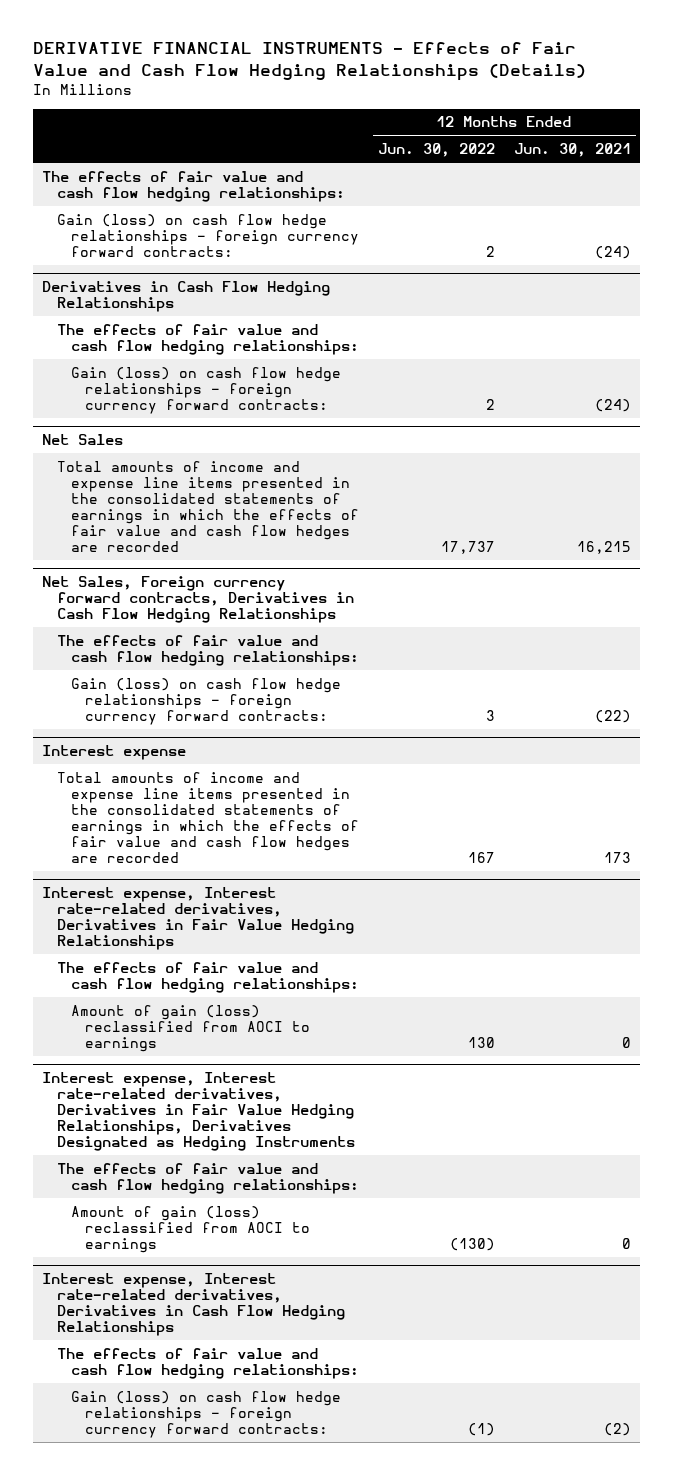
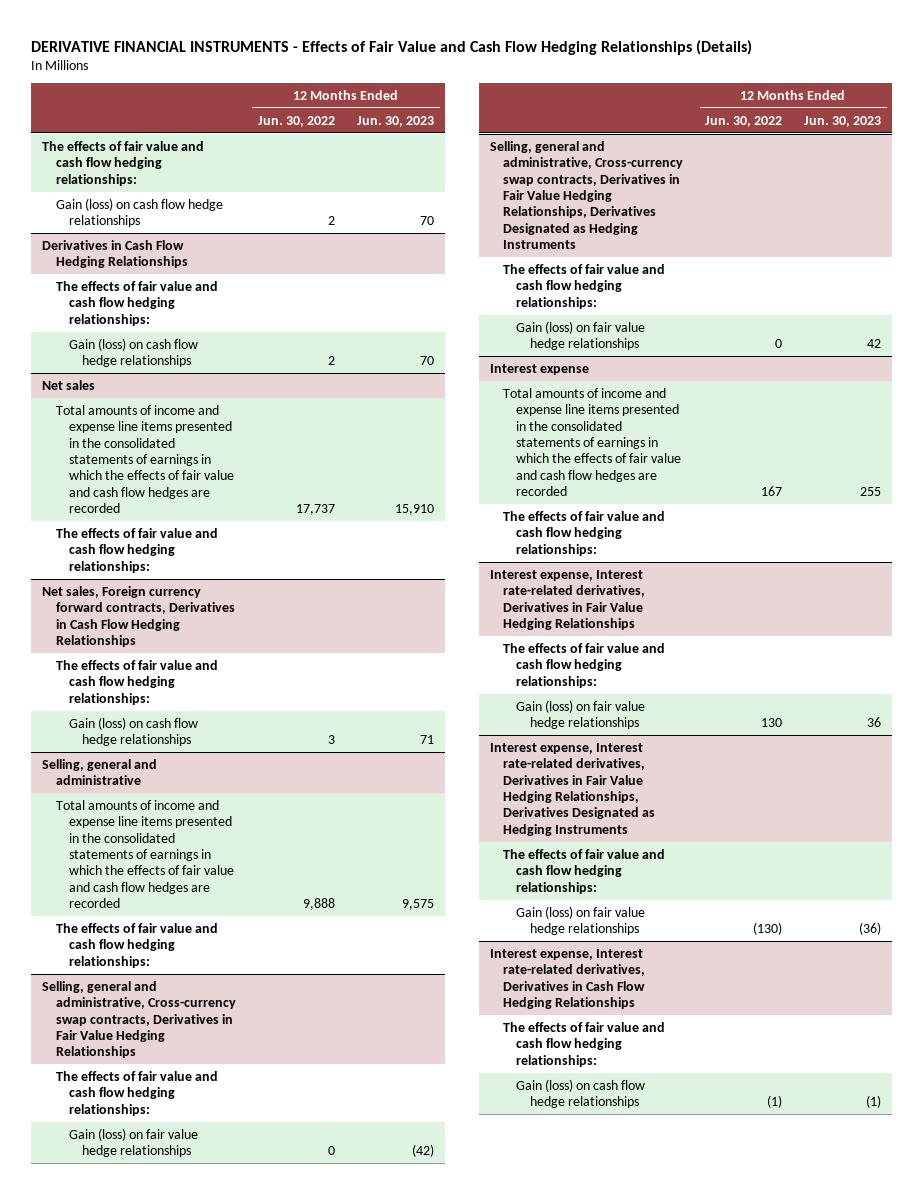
[513,143,631,158] Jun. 30, 2021 -> none
none -> [357,115,435,127] Jun. 30, 2023
[56,213,359,257] Gain (loss) on cash flow hedge relationships - foreign currency forward contracts: -> [55,197,223,228] Gain (loss) on cash flow hedge relationships
[70,366,341,414] Gain (loss) on cash flow hedge relationships - foreign currency forward contracts: -> [68,337,198,368] Gain (loss) on cash flow hedge relationships
[42,433,124,445] Net Sales -> [42,379,96,390] Net sales
[42,575,354,623] Net Sales, Foreign currency forward contracts, Derivatives in Cash Flow Hedging Relationships -> none
none -> [42,585,235,647] Net sales, Foreign currency forward contracts, Derivatives in Cash Flow Hedging Relationships
none -> [55,659,218,705] The effects of fair value and cash flow hedging relationships:
[70,677,341,725] Gain (loss) on cash flow hedge relationships - foreign currency forward contracts: -> [68,716,198,747] Gain (loss) on cash flow hedge relationships
none -> [42,758,158,786] Selling, general and administrative
none -> [55,799,234,909] Total amounts of income and expense line items presented in the consolidated statements of earnings in which the effects of fair value and cash flow hedges are recorded
none -> [55,922,218,968] The effects of fair value and cash flow hedging relationships:
none -> [42,980,236,1059] Selling, general and administrative, Cross-currency swap contracts, Derivatives in Fair Value Hedging Relationships
none -> [55,1070,218,1116] The effects of fair value and cash flow hedging relationships:
none -> [68,1127,198,1158] Gain (loss) on fair value hedge relationships
none -> [489,140,683,250] Selling, general and administrative, Cross-currency swap contracts, Derivatives in Fair Value Hedging Relationships, Derivatives Designated as Hedging Instruments
none -> [502,263,665,309] The effects of fair value and cash flow hedging relationships:
none -> [516,320,646,351] Gain (loss) on fair value hedge relationships
none -> [502,510,665,556] The effects of fair value and cash flow hedging relationships:
[70,1004,310,1052] Amount of gain (loss) reclassified from AOCI to earnings -> [516,699,646,730] Gain (loss) on fair value hedge relationships
[70,1205,310,1253] Amount of gain (loss) reclassified from AOCI to earnings -> [516,905,646,936] Gain (loss) on fair value hedge relationships
[70,1390,341,1438] Gain (loss) on cash flow hedge relationships - foreign currency forward contracts: -> [516,1078,646,1109] Gain (loss) on cash flow hedge relationships

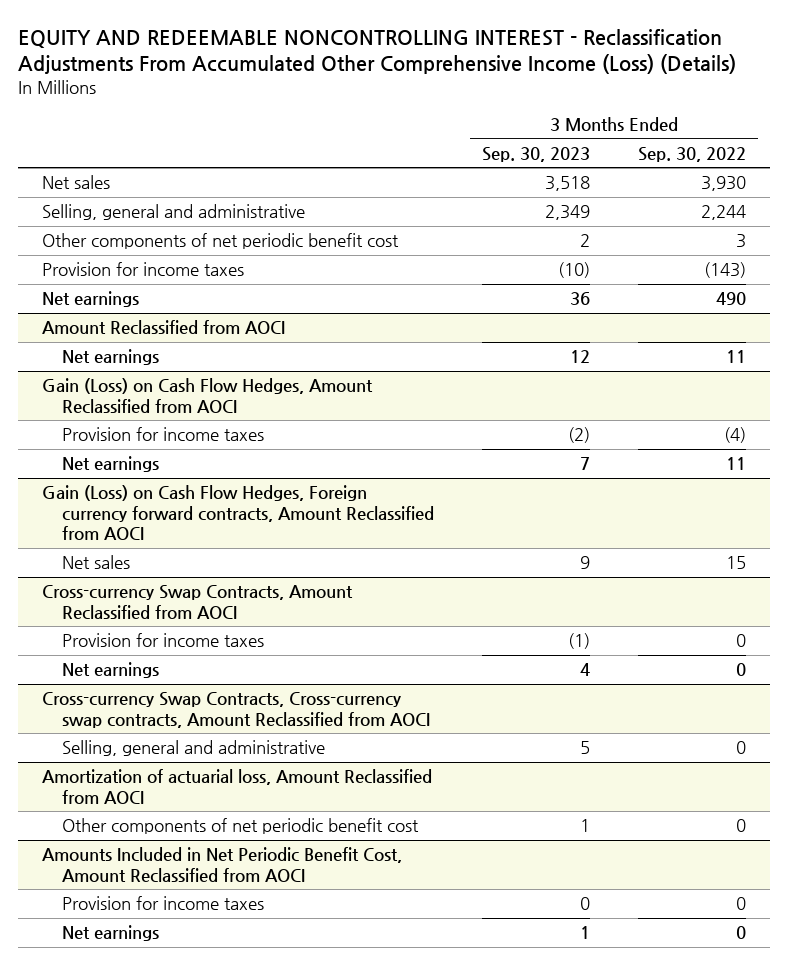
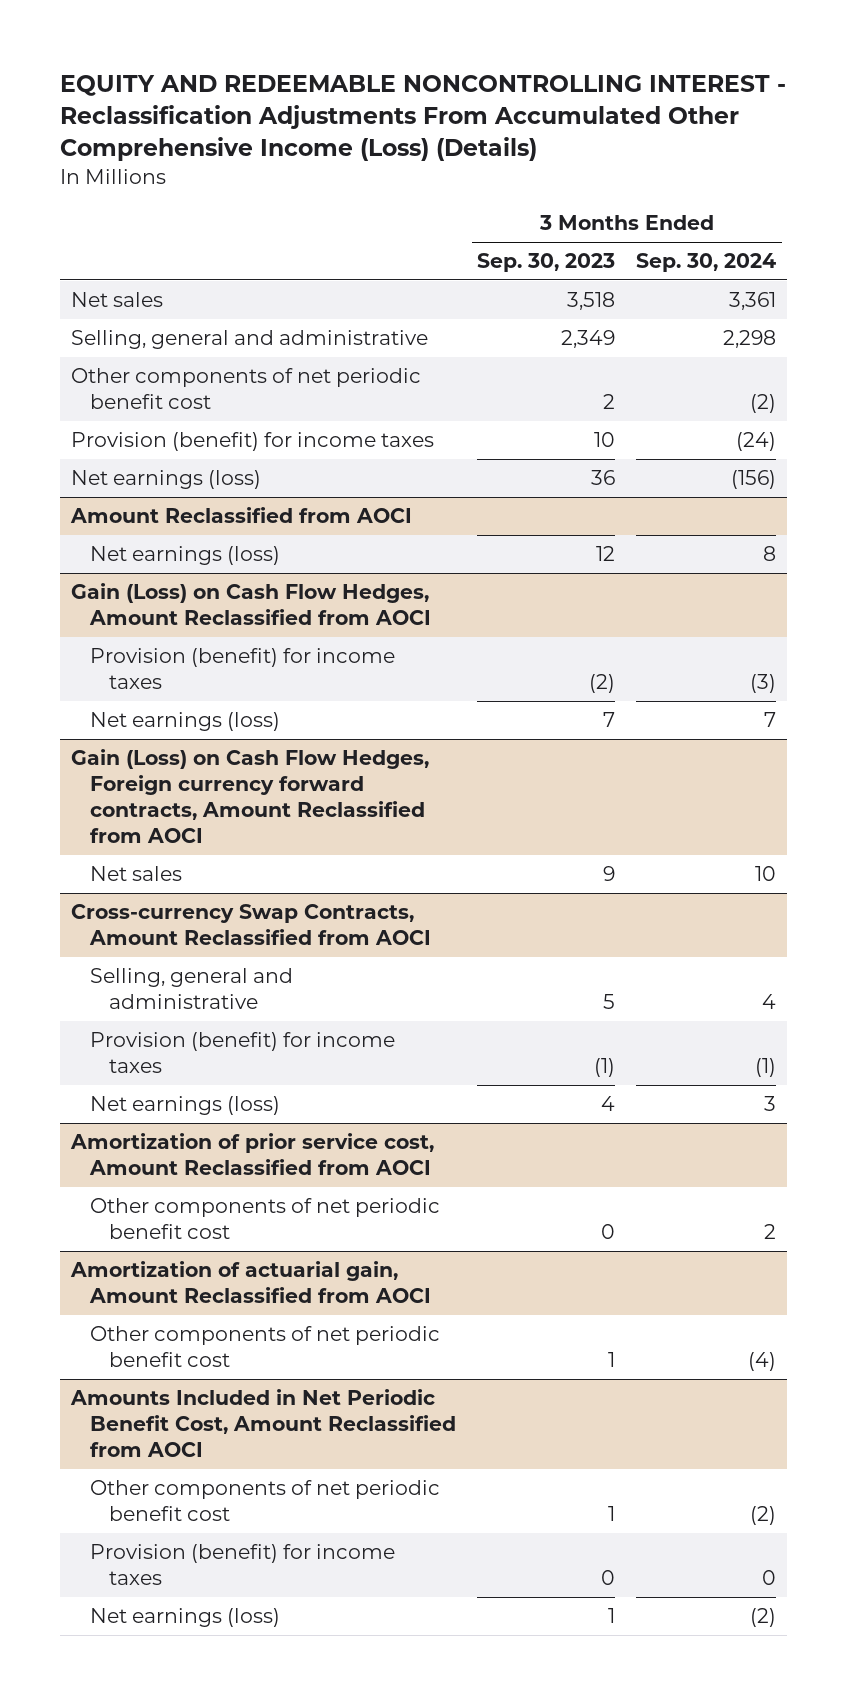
[637,146,746,162] Sep. 30, 2022 -> none
none -> [636,253,777,273] Sep. 30, 2024
[41,262,244,277] Provision for income taxes -> [70,432,434,452] Provision (benefit) for income taxes
[557,262,590,279] (10) -> [594,432,616,448] 10
[41,291,139,308] Net earnings -> [70,470,261,490] Net earnings (loss)
[61,349,159,366] Net earnings -> [89,546,280,566] Net earnings (loss)
[61,427,264,442] Provision for income taxes -> [89,648,395,690] Provision (benefit) for income taxes
[61,456,159,473] Net earnings -> [89,712,280,732] Net earnings (loss)
[61,633,264,648] Provision for income taxes -> none
[61,662,159,679] Net earnings -> none
[41,692,430,728] Cross-currency Swap Contracts, Cross-currency swap contracts, Amount Reclassified from AOCI -> none
none -> [89,1032,395,1074] Provision (benefit) for income taxes
none -> [89,1096,280,1116] Net earnings (loss)
none -> [69,1133,434,1176] Amortization of prior service cost, Amount Reclassified from AOCI
none -> [89,1198,440,1240] Other components of net periodic benefit cost
[41,769,432,804] Amortization of actuarial loss, Amount Reclassified from AOCI -> [69,1261,431,1304] Amortization of actuarial gain, Amount Reclassified from AOCI
none -> [89,1480,440,1522] Other components of net periodic benefit cost
[61,896,264,911] Provision for income taxes -> [89,1544,395,1586] Provision (benefit) for income taxes
[61,925,159,942] Net earnings -> [89,1608,280,1628] Net earnings (loss)

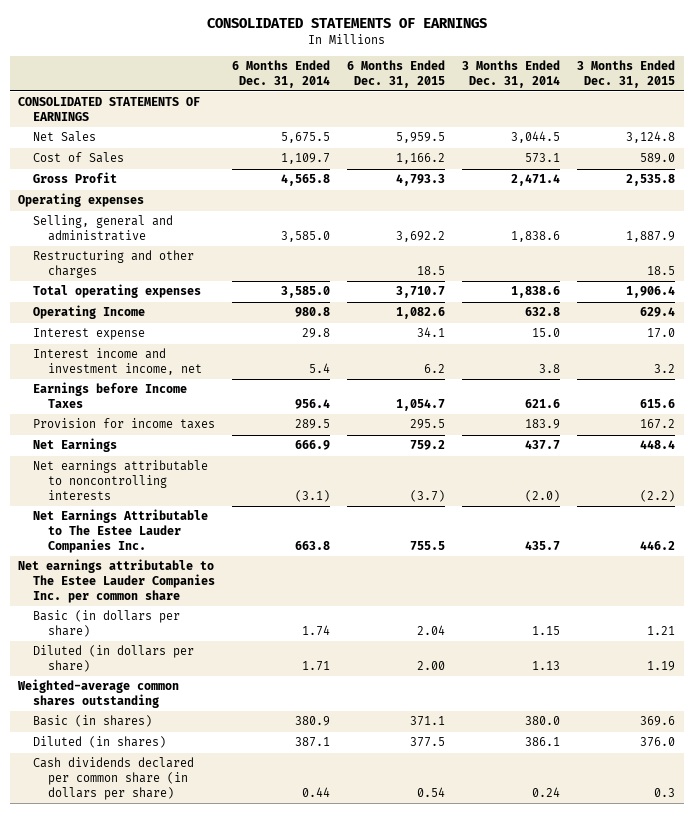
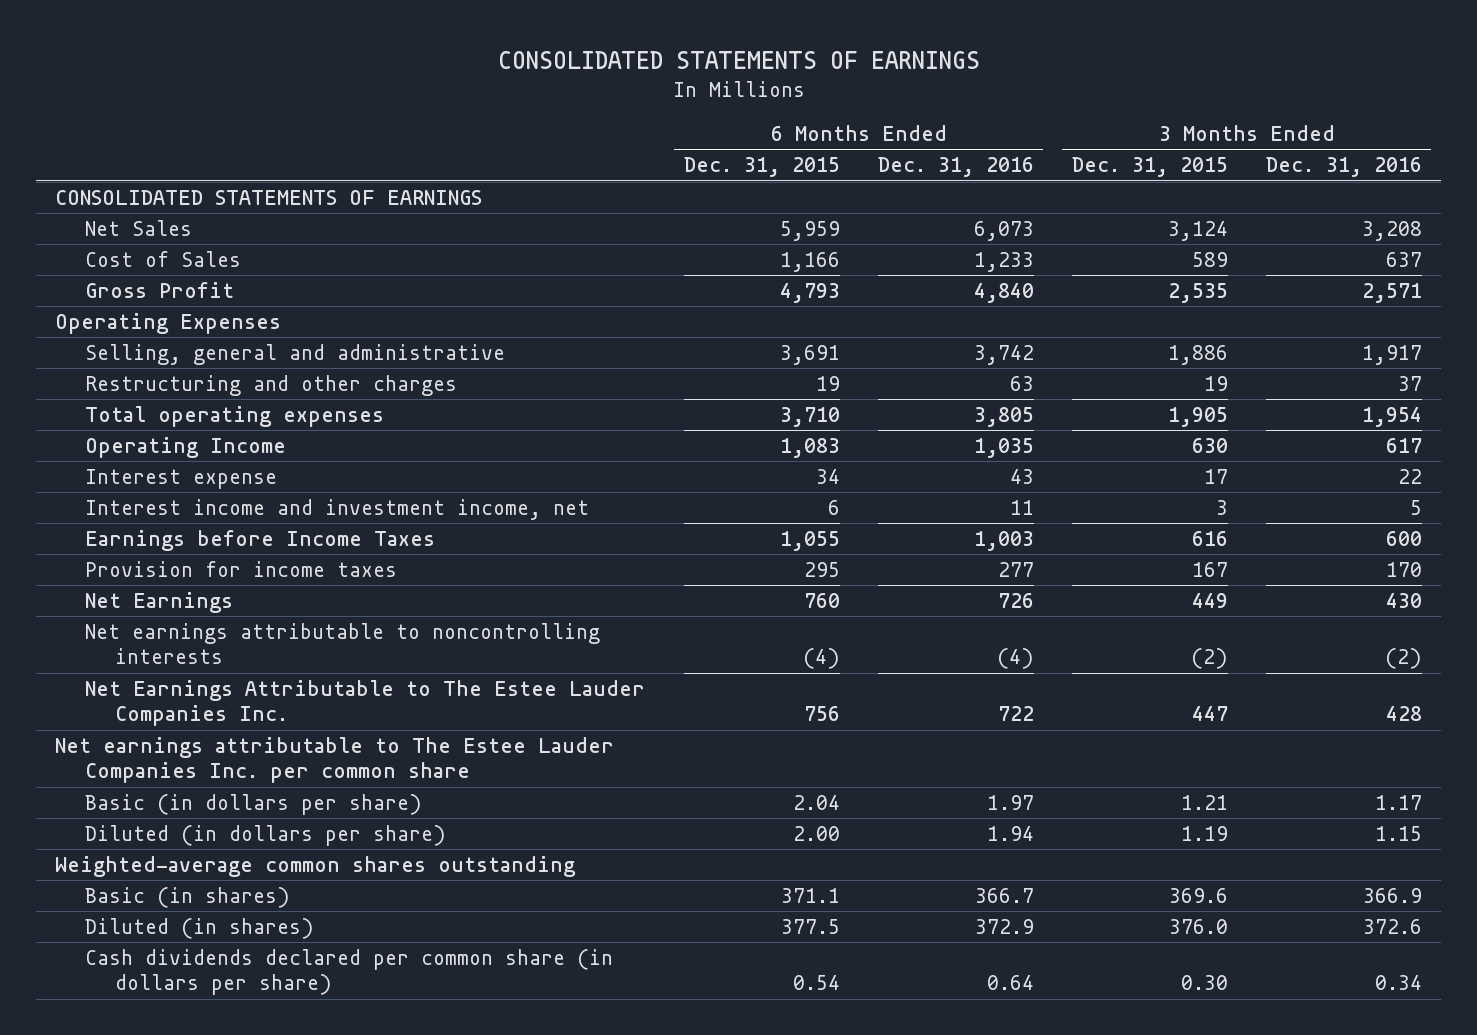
[231,59,330,88] 6 Months Ended Dec. 31, 2014 -> none
[462,59,561,88] 3 Months Ended Dec. 31, 2014 -> none
none -> [877,157,1034,178] Dec. 31, 2016
none -> [1265,157,1422,178] Dec. 31, 2016
[396,132,446,144] 5,959.5 -> [779,220,840,241] 5,959
[626,131,676,144] 3,124.8 -> [1167,220,1228,241] 3,124
[396,153,446,165] 1,166.2 -> [779,251,840,272] 1,166
[640,153,676,164] 589.0 -> [1191,251,1228,267] 589
[396,174,446,187] 4,793.3 -> [779,282,840,303] 4,793
[626,174,676,187] 2,535.8 -> [1167,282,1228,303] 2,535
[18,193,145,208] Operating expenses -> [55,312,282,334] Operating Expenses
[396,231,446,243] 3,692.2 -> [779,344,840,365] 3,691
[626,231,676,243] 1,887.9 -> [1167,344,1228,365] 1,886
[417,266,446,276] 18.5 -> [815,375,840,391] 19
[647,266,676,276] 18.5 -> [1203,375,1228,391] 19
[396,286,446,299] 3,710.7 -> [779,406,840,427] 3,710
[626,286,676,299] 1,906.4 -> [1167,406,1228,427] 1,905
[396,307,446,320] 1,082.6 -> [779,437,840,458] 1,083
[640,307,676,318] 629.4 -> [1191,437,1228,453] 630
[417,327,446,338] 34.1 -> [815,468,840,484] 34
[647,328,676,339] 17.0 -> [1203,468,1228,484] 17
[424,364,446,374] 6.2 -> [827,499,840,515] 6
[654,364,676,374] 3.2 -> [1215,499,1228,515] 3
[396,399,446,412] 1,054.7 -> [779,530,840,551] 1,055
[640,399,676,409] 615.6 -> [1191,530,1228,546] 616
[410,419,446,430] 295.5 -> [803,561,840,577] 295
[640,419,676,430] 167.2 -> [1191,561,1228,577] 167
[410,440,446,451] 759.2 -> [803,592,840,608] 760
[640,440,676,450] 448.4 -> [1191,592,1228,608] 449
[410,489,446,502] (3.7) -> [802,648,840,670] (4)
[640,489,676,502] (2.2) -> [1190,648,1228,670] (2)
[410,540,446,550] 755.5 -> [803,706,840,722] 756
[640,540,676,550] 446.2 -> [1191,706,1228,722] 447
[654,787,676,797] 0.3 -> [1180,975,1228,991] 0.30

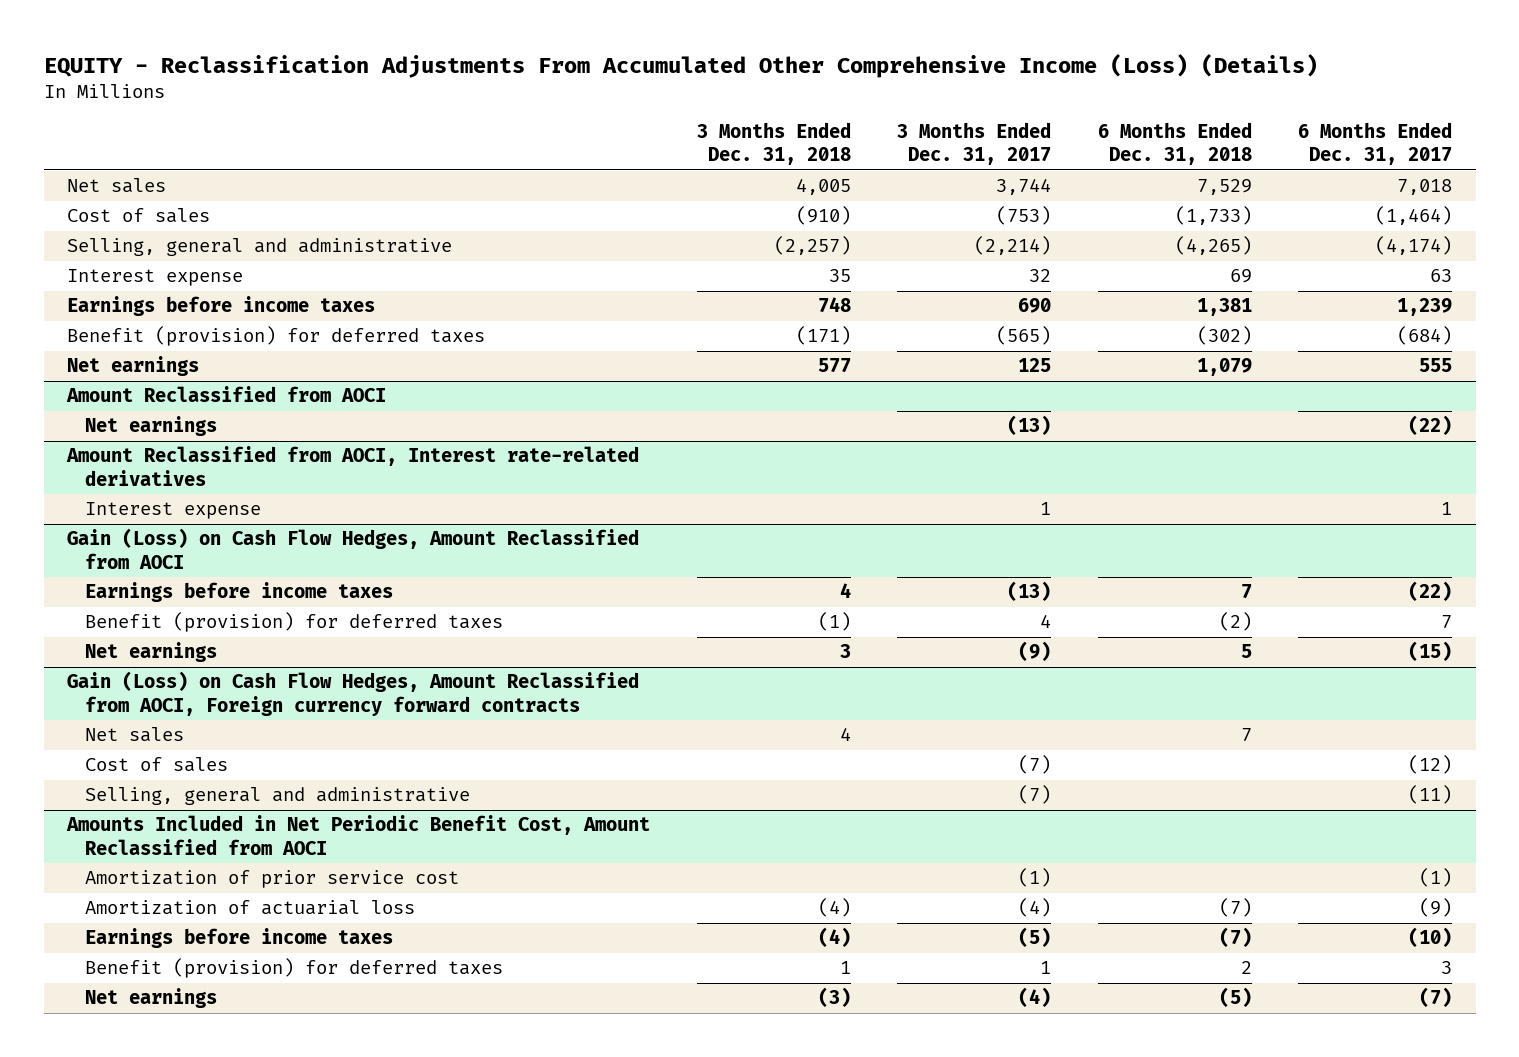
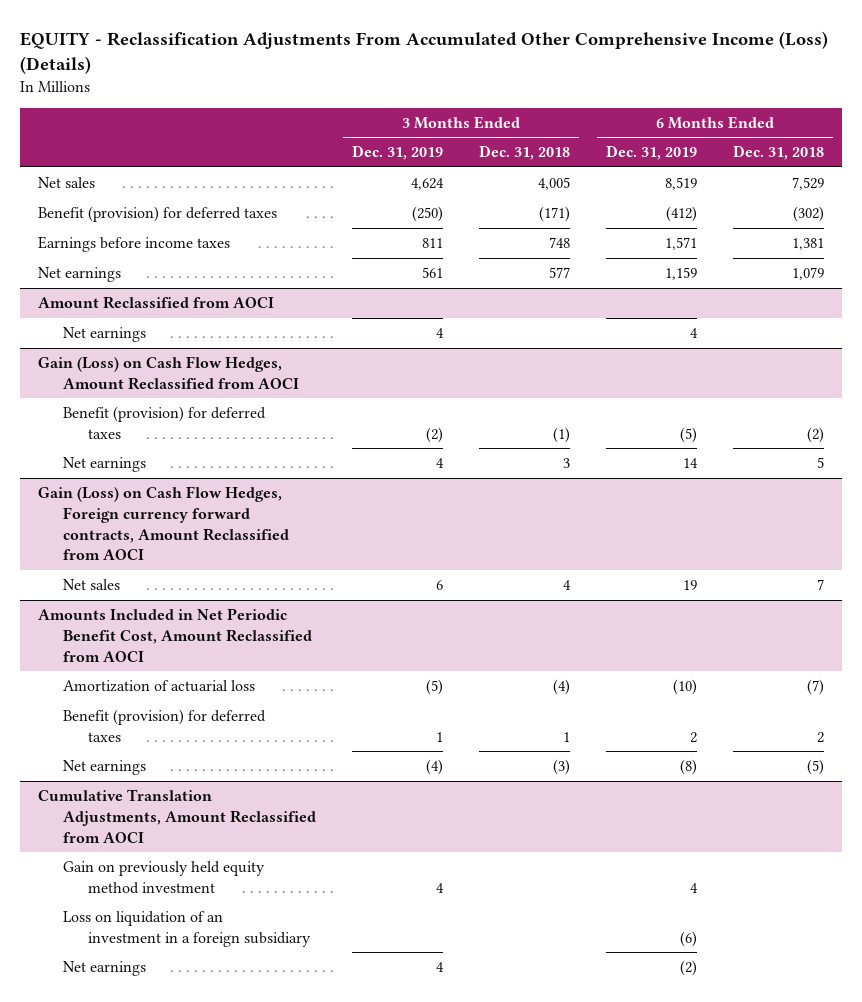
[897,121,1052,166] 3 Months Ended Dec. 31, 2017 -> none
[1298,121,1453,166] 6 Months Ended Dec. 31, 2017 -> none
none -> [352,145,444,161] Dec. 31, 2019
none -> [606,145,698,161] Dec. 31, 2019
[67,208,211,224] Cost of sales -> none
[67,238,453,257] Selling, general and administrative -> none
[67,269,244,287] Interest expense -> none
[67,296,376,317] Earnings before income taxes -> [38,236,231,253] Earnings before income taxes
[66,446,640,486] Amount Reclassified from AOCI, Interest rate-related derivatives -> none
[84,502,261,520] Interest expense -> none
[84,582,393,603] Earnings before income taxes -> none
[67,671,640,716] Gain (Loss) on Cash Flow Hedges, Amount Reclassified from AOCI, Foreign currency forward contracts -> [38,486,290,561] Gain (Loss) on Cash Flow Hedges, Foreign currency forward contracts, Amount Reclassified from AOCI
[84,757,228,773] Cost of sales -> none
[84,787,470,806] Selling, general and administrative -> none
[84,870,459,889] Amortization of prior service cost -> none
[84,928,393,949] Earnings before income taxes -> none
none -> [38,789,317,843] Cumulative Translation Adjustments, Amount Reclassified from AOCI
none -> [63,861,266,894] Gain on previously held equity method investment
none -> [63,911,312,947] Loss on liquidation of an investment in a foreign subsidiary
none -> [63,961,147,977] Net earnings

